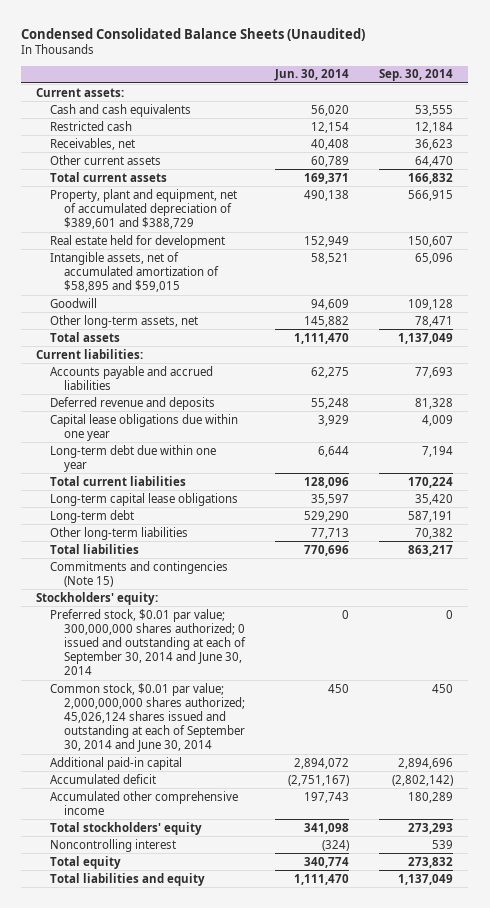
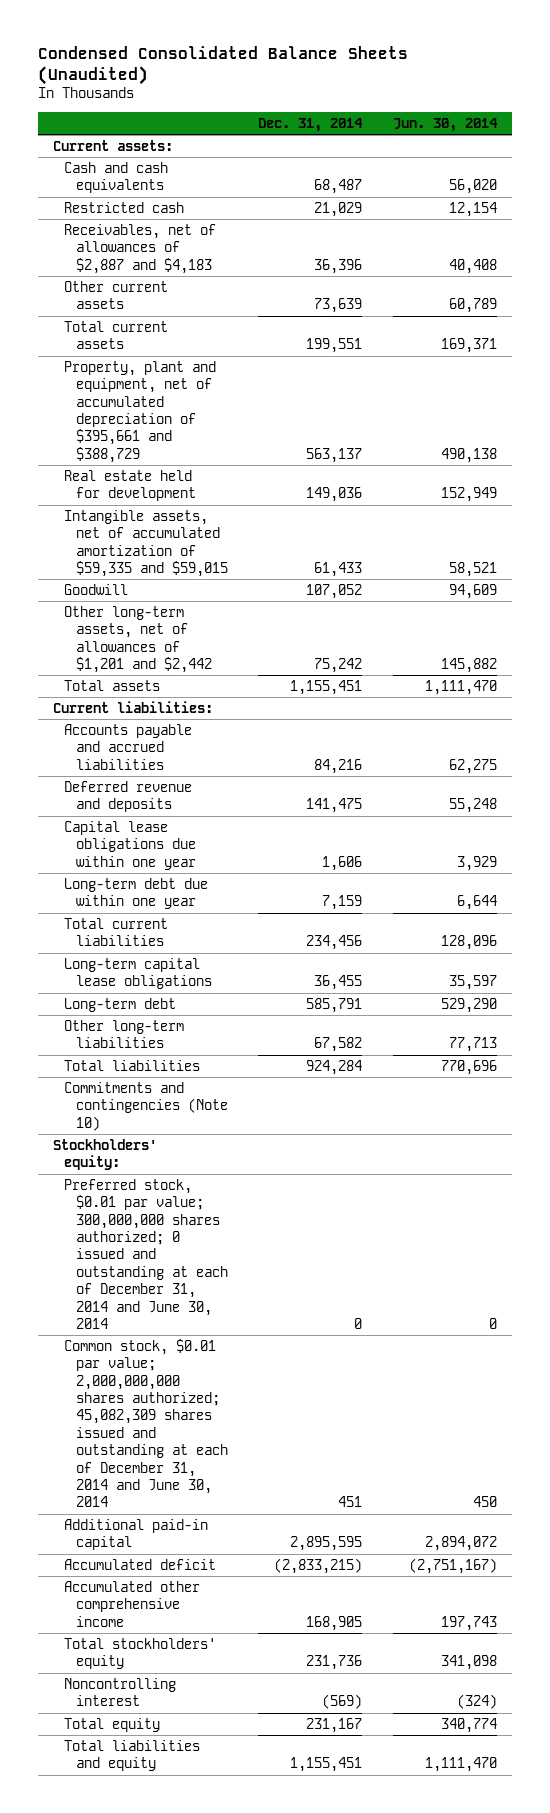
[379,69,454,82] Sep. 30, 2014 -> none
none -> [258,117,364,132] Dec. 31, 2014
[50,137,136,150] Receivables, net -> [64,223,217,274] Receivables, net of allowances of $2,887 and $4,183
[50,188,238,230] Property, plant and equipment, net of accumulated depreciation of $389,601 and $388,729 -> [64,360,217,463] Property, plant and equipment, net of accumulated depreciation of $395,661 and $388,729
[50,251,219,293] Intangible assets, net of accumulated amortization of $58,895 and $59,015 -> [64,509,228,578] Intangible assets, net of accumulated amortization of $59,335 and $59,015
[50,314,199,328] Other long-term assets, net -> [64,605,212,674] Other long-term assets, net of allowances of $1,201 and $2,442
[50,560,229,587] Commitments and contingencies (Note 15) -> [64,1081,228,1131] Commitments and contingencies (Note 10)
[50,608,246,676] Preferred stock, $0.01 par value; 300,000,000 shares authorized; 0 issued and outstanding at each of September 30, 2014 and June 30, 2014 -> [64,1178,228,1329] Preferred stock, $0.01 par value; 300,000,000 shares authorized; 0 issued and outstanding at each of December 31, 2014 and June 30, 2014
[50,682,245,753] Common stock, $0.01 par value; 2,000,000,000 shares authorized; 45,026,124 shares issued and outstanding at each of September 30, 2014 and June 30, 2014 -> [64,1338,228,1508] Common stock, $0.01 par value; 2,000,000,000 shares authorized; 45,082,309 shares issued and outstanding at each of December 31, 2014 and June 30, 2014

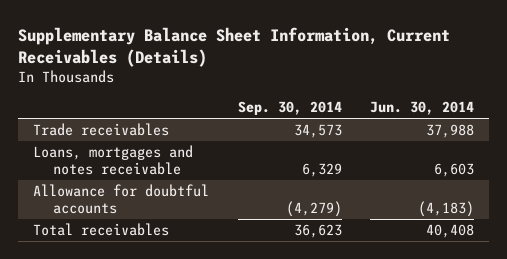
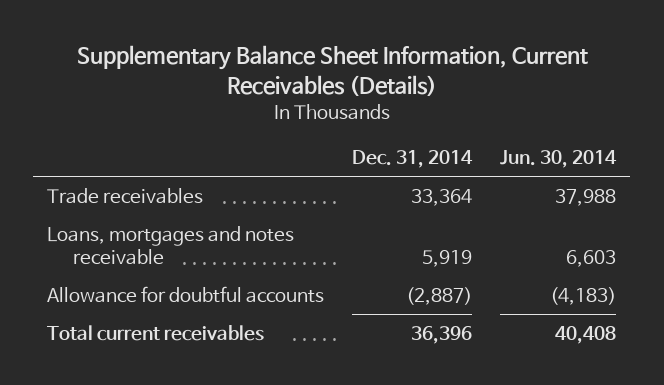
[237,101,342,116] Sep. 30, 2014 -> none
none -> [352,149,474,168] Dec. 31, 2014
[32,222,169,236] Total receivables -> [47,324,265,341] Total current receivables

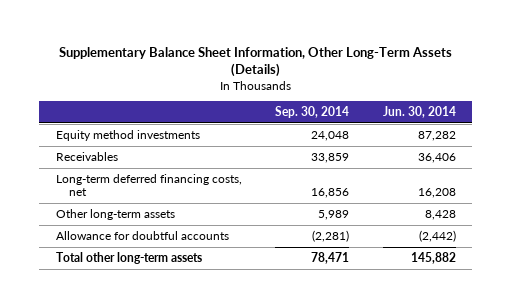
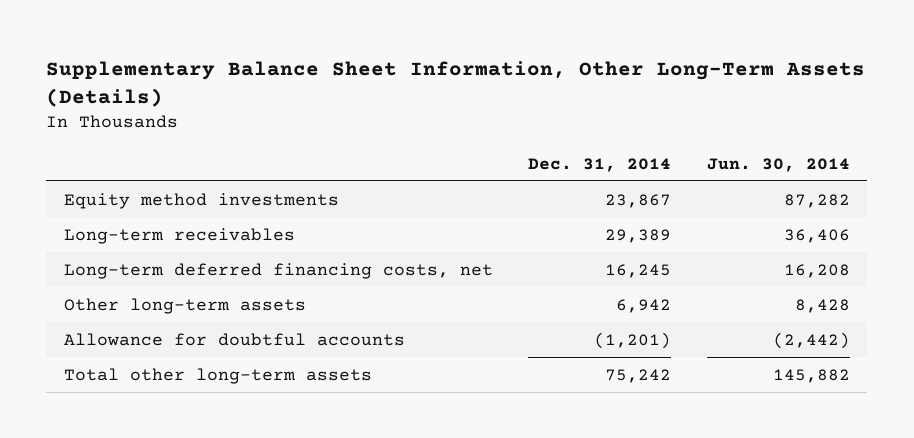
[275,106,350,119] Sep. 30, 2014 -> none
none -> [528,157,672,172] Dec. 31, 2014
[55,151,118,161] Receivables -> [63,227,295,244] Long-term receivables

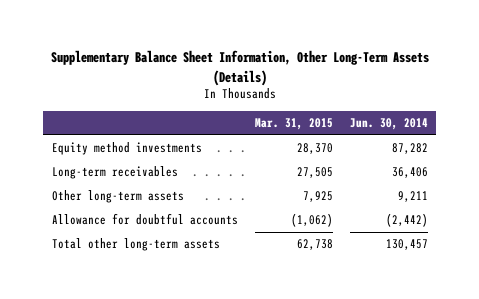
[528,157,672,172] Dec. 31, 2014 -> none
none -> [254,117,333,130] Mar. 31, 2015
[63,262,493,279] Long-term deferred financing costs, net -> none
[794,298,850,313] 8,428 -> [397,191,428,203] 9,211
[772,368,850,383] 145,882 -> [385,239,428,251] 130,457

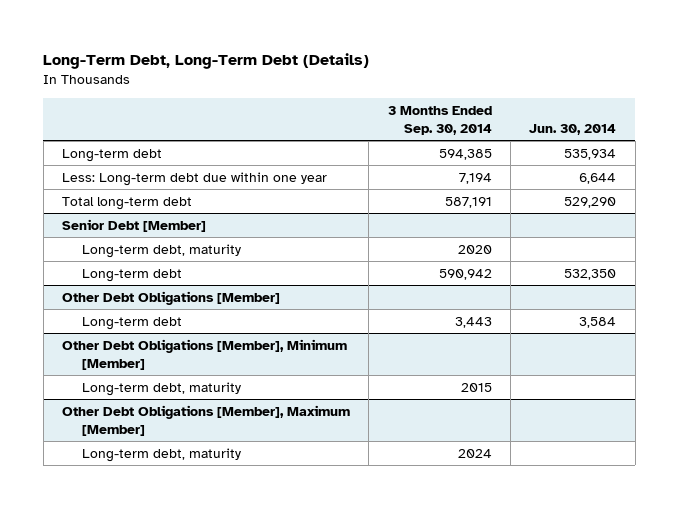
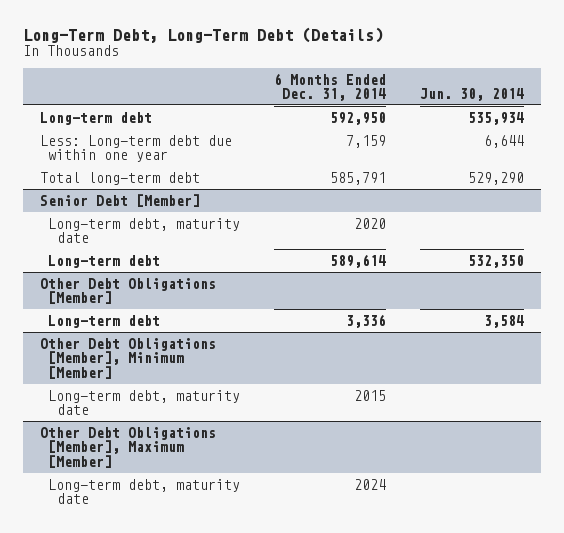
[387,105,492,135] 3 Months Ended Sep. 30, 2014 -> none
none -> [274,72,387,101] 6 Months Ended Dec. 31, 2014
[81,243,241,258] Long-term debt, maturity -> [48,217,241,244] Long-term debt, maturity date
[81,381,241,396] Long-term debt, maturity -> [48,389,241,416] Long-term debt, maturity date
[81,447,241,462] Long-term debt, maturity -> [48,478,241,505] Long-term debt, maturity date

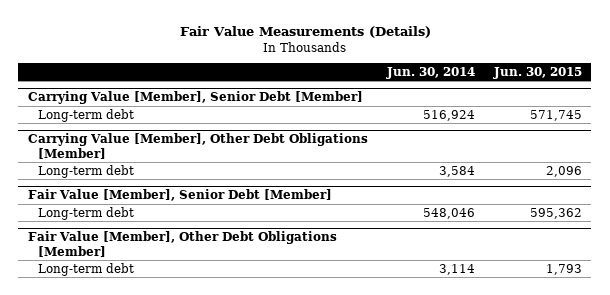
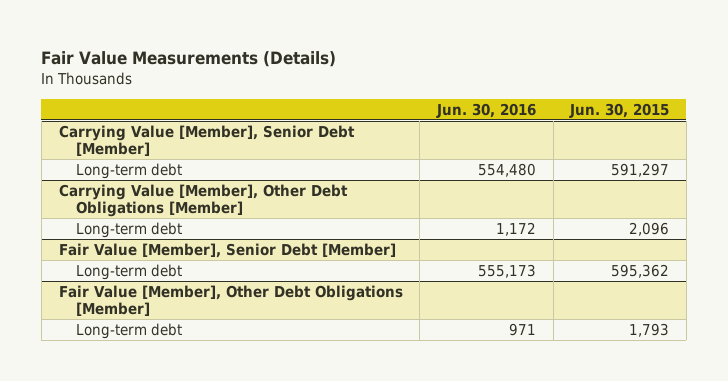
[385,66,475,79] Jun. 30, 2014 -> none
none -> [435,102,536,118] Jun. 30, 2016
[529,109,582,121] 571,745 -> [611,162,670,177] 591,297

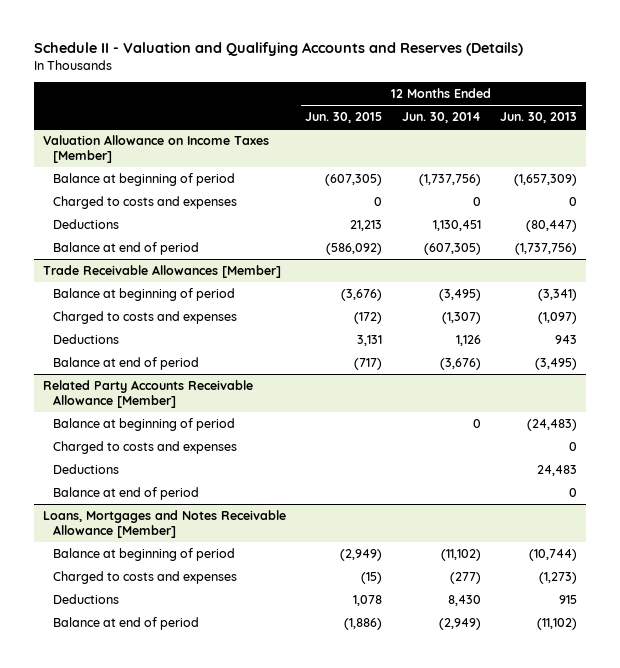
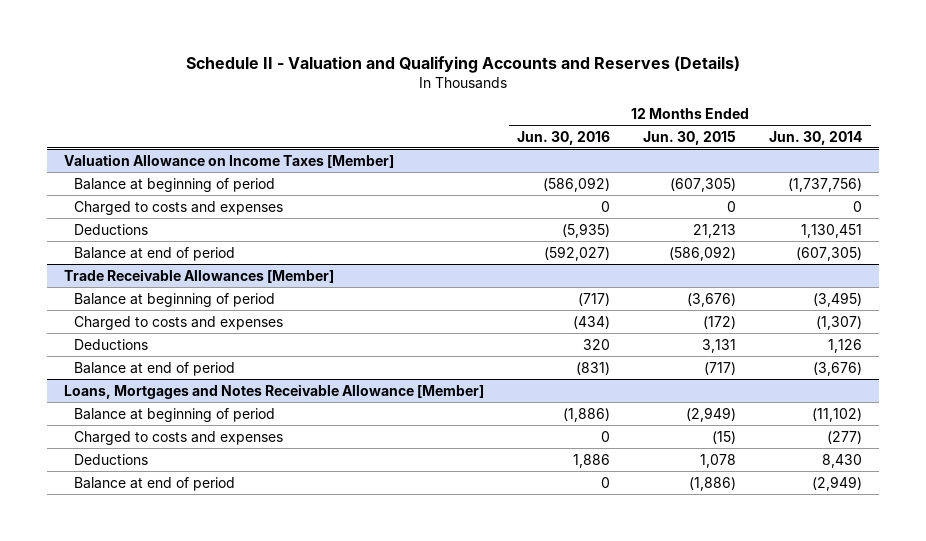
[499,112,577,124] Jun. 30, 2013 -> none
none -> [517,130,611,145] Jun. 30, 2016
[43,379,254,409] Related Party Accounts Receivable Allowance [Member] -> none
[53,417,236,431] Balance at beginning of period -> none
[53,440,238,454] Charged to costs and expenses -> none
[53,463,120,474] Deductions -> none
[53,486,200,500] Balance at end of period -> none

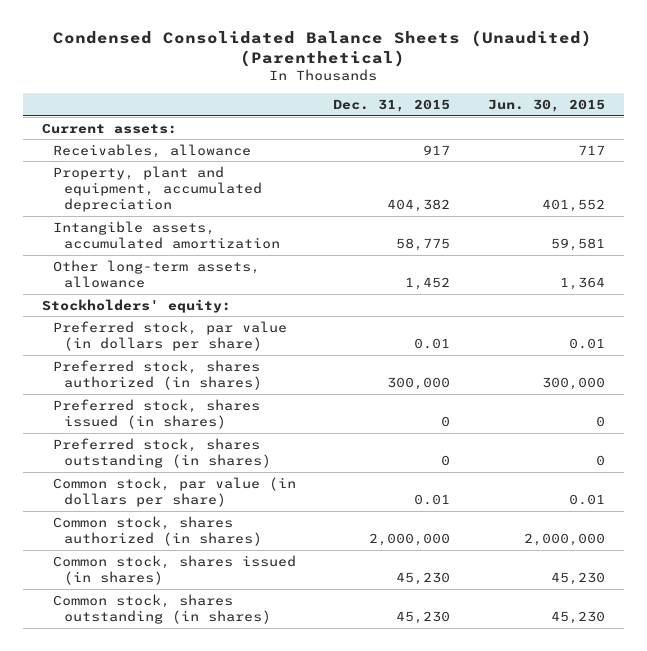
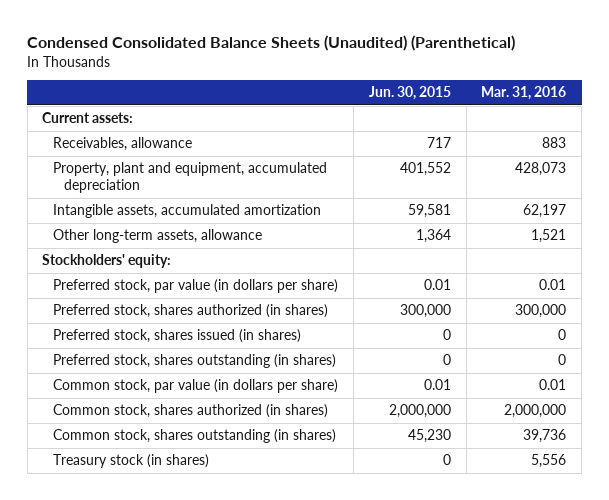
[333,99,451,113] Dec. 31, 2015 -> none
none -> [481,86,567,101] Mar. 31, 2016
[52,554,296,585] Common stock, shares issued (in shares) -> none
none -> [53,454,210,469] Treasury stock (in shares)

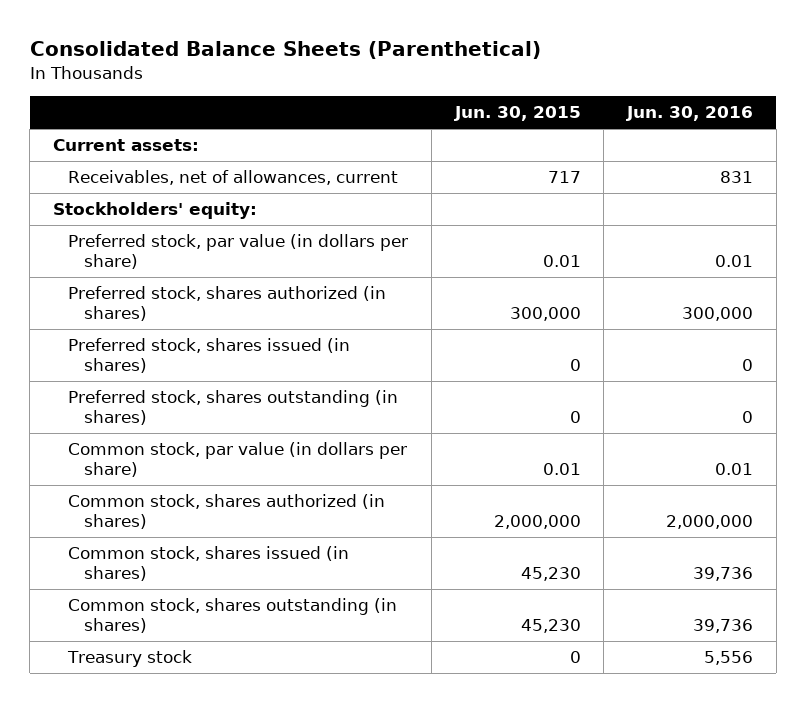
[27,35,516,52] Condensed Consolidated Balance Sheets (Unaudited) (Parenthetical) -> [29,41,541,60] Consolidated Balance Sheets (Parenthetical)
[481,86,567,101] Mar. 31, 2016 -> none
none -> [626,106,754,122] Jun. 30, 2016
[53,162,328,194] Property, plant and equipment, accumulated depreciation -> none
[53,204,322,219] Intangible assets, accumulated amortization -> none
[53,229,263,244] Other long-term assets, allowance -> none
[53,137,193,152] Receivables, allowance -> [68,170,399,186] Receivables, net of allowances, current
none -> [68,546,350,582] Common stock, shares issued (in shares)
[53,454,210,469] Treasury stock (in shares) -> [67,650,193,668] Treasury stock

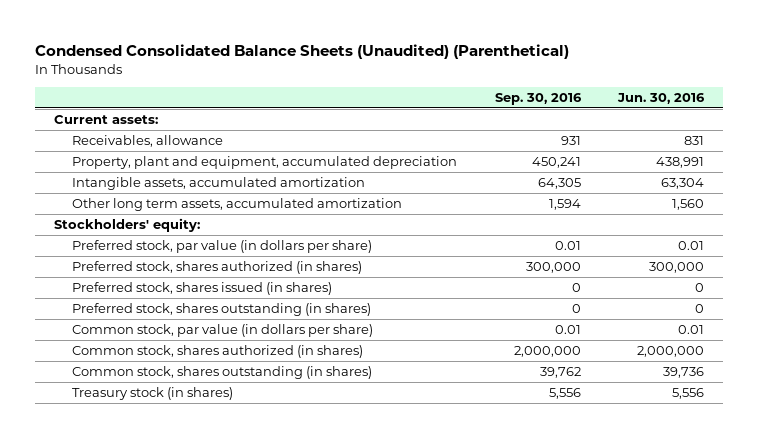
[29,41,541,60] Consolidated Balance Sheets (Parenthetical) -> [35,43,570,59] Condensed Consolidated Balance Sheets (Unaudited) (Parenthetical)
[453,106,581,122] Jun. 30, 2015 -> none
none -> [494,92,582,105] Sep. 30, 2016
[68,170,399,186] Receivables, net of allowances, current -> [71,135,223,148] Receivables, allowance
none -> [71,156,457,170] Property, plant and equipment, accumulated depreciation
none -> [71,177,365,191] Intangible assets, accumulated amortization
none -> [71,198,402,212] Other long term assets, accumulated amortization
[68,546,350,582] Common stock, shares issued (in shares) -> none
[67,650,193,668] Treasury stock -> [71,387,233,401] Treasury stock (in shares)

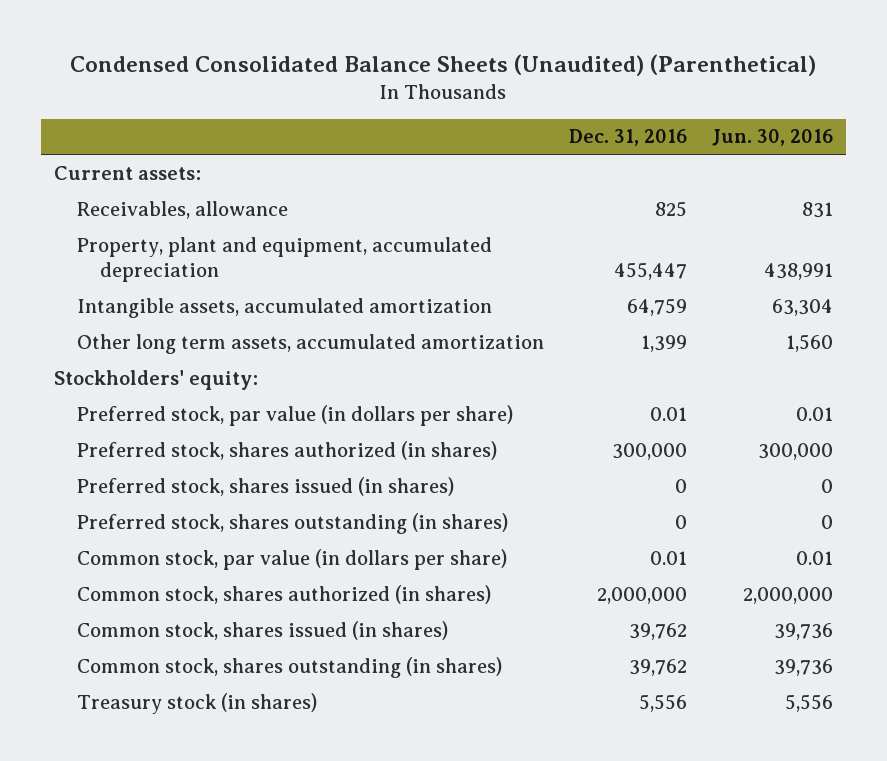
[494,92,582,105] Sep. 30, 2016 -> none
none -> [568,129,687,147] Dec. 31, 2016
none -> [76,620,448,640] Common stock, shares issued (in shares)

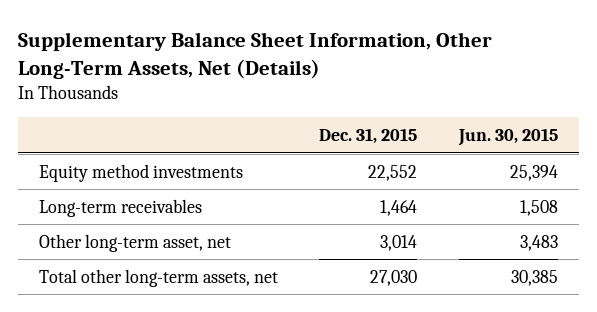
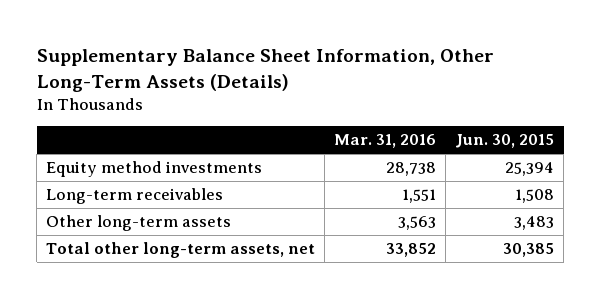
[18,31,493,79] Supplementary Balance Sheet Information, Other Long-Term Assets, Net (Details) -> [36,49,494,92] Supplementary Balance Sheet Information, Other Long-Term Assets (Details)
[319,128,418,145] Dec. 31, 2015 -> none
none -> [334,134,437,149] Mar. 31, 2016
[39,233,232,252] Other long-term asset, net -> [46,215,232,232] Other long-term assets

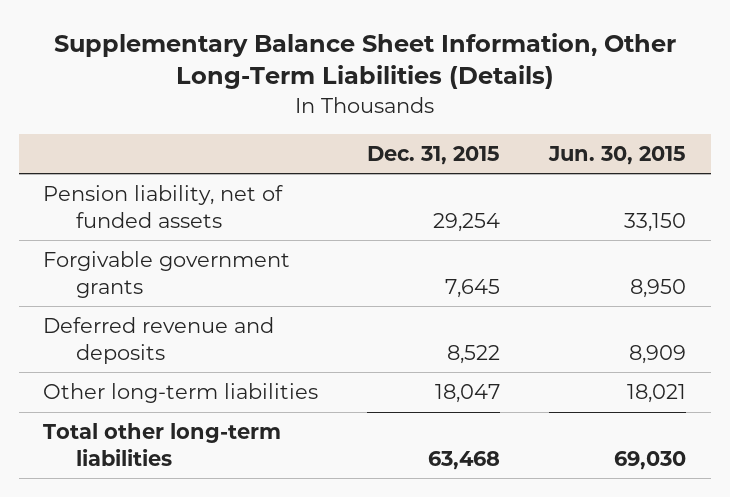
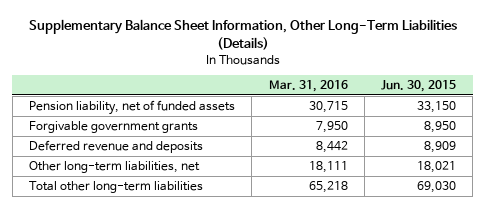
[367,146,501,166] Dec. 31, 2015 -> none
none -> [268,79,348,92] Mar. 31, 2016
[43,383,319,404] Other long-term liabilities -> [29,160,201,173] Other long-term liabilities, net

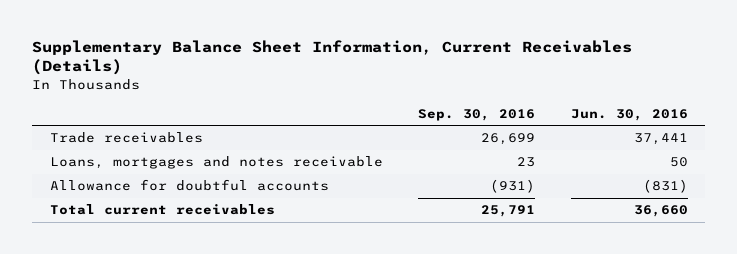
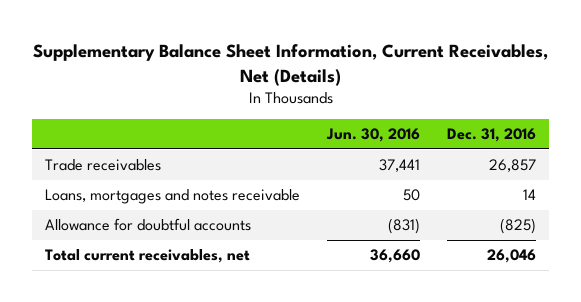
[32,39,633,76] Supplementary Balance Sheet Information, Current Receivables (Details) -> [32,43,548,86] Supplementary Balance Sheet Information, Current Receivables, Net (Details)
[418,108,536,121] Sep. 30, 2016 -> none
none -> [446,128,536,143] Dec. 31, 2016
[49,204,275,216] Total current receivables -> [45,249,251,264] Total current receivables, net

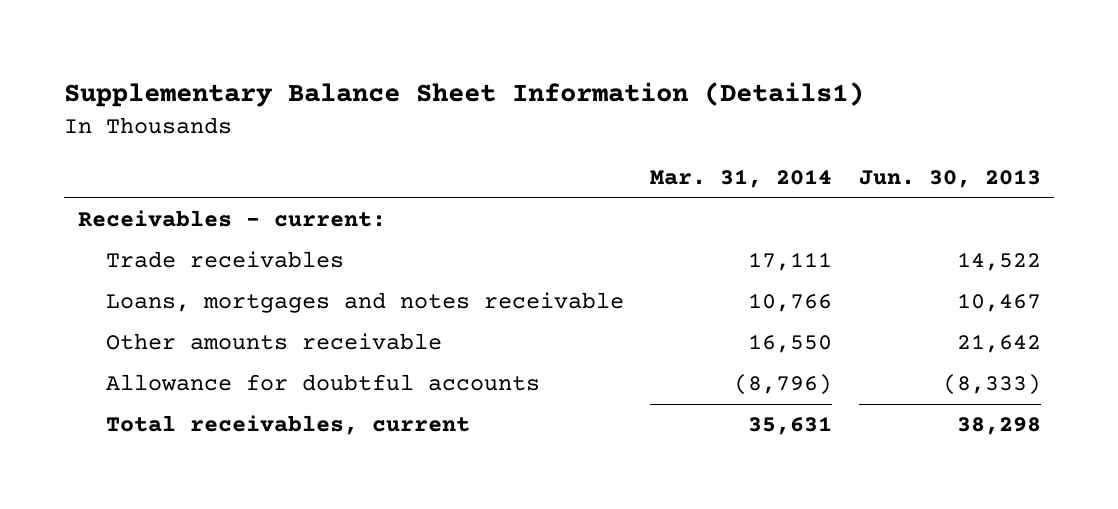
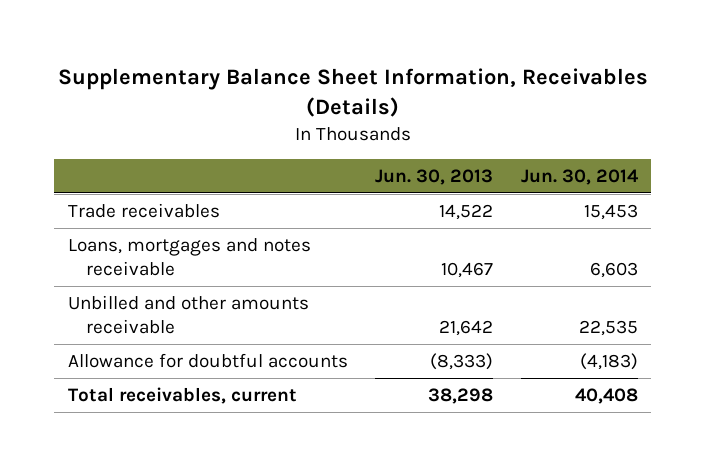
[64,82,865,108] Supplementary Balance Sheet Information (Details1) -> [57,68,648,117] Supplementary Balance Sheet Information, Receivables (Details)
[650,169,833,189] Mar. 31, 2014 -> none
none -> [520,168,639,185] Jun. 30, 2014
[77,210,386,228] Receivables - current: -> none
[105,333,442,351] Other amounts receivable -> [68,294,310,334] Unbilled and other amounts receivable

